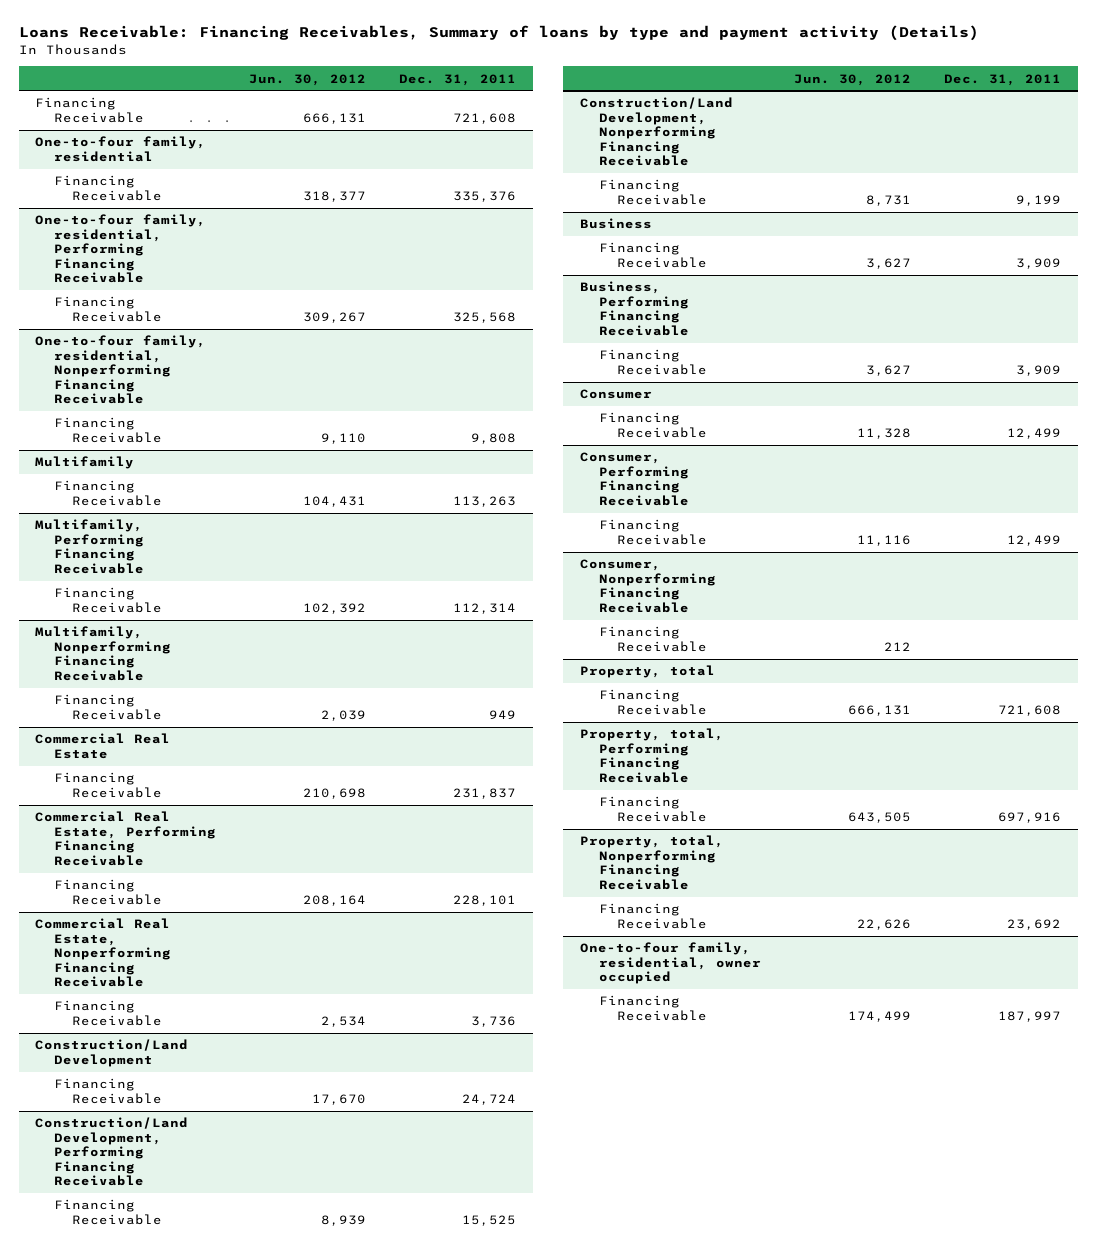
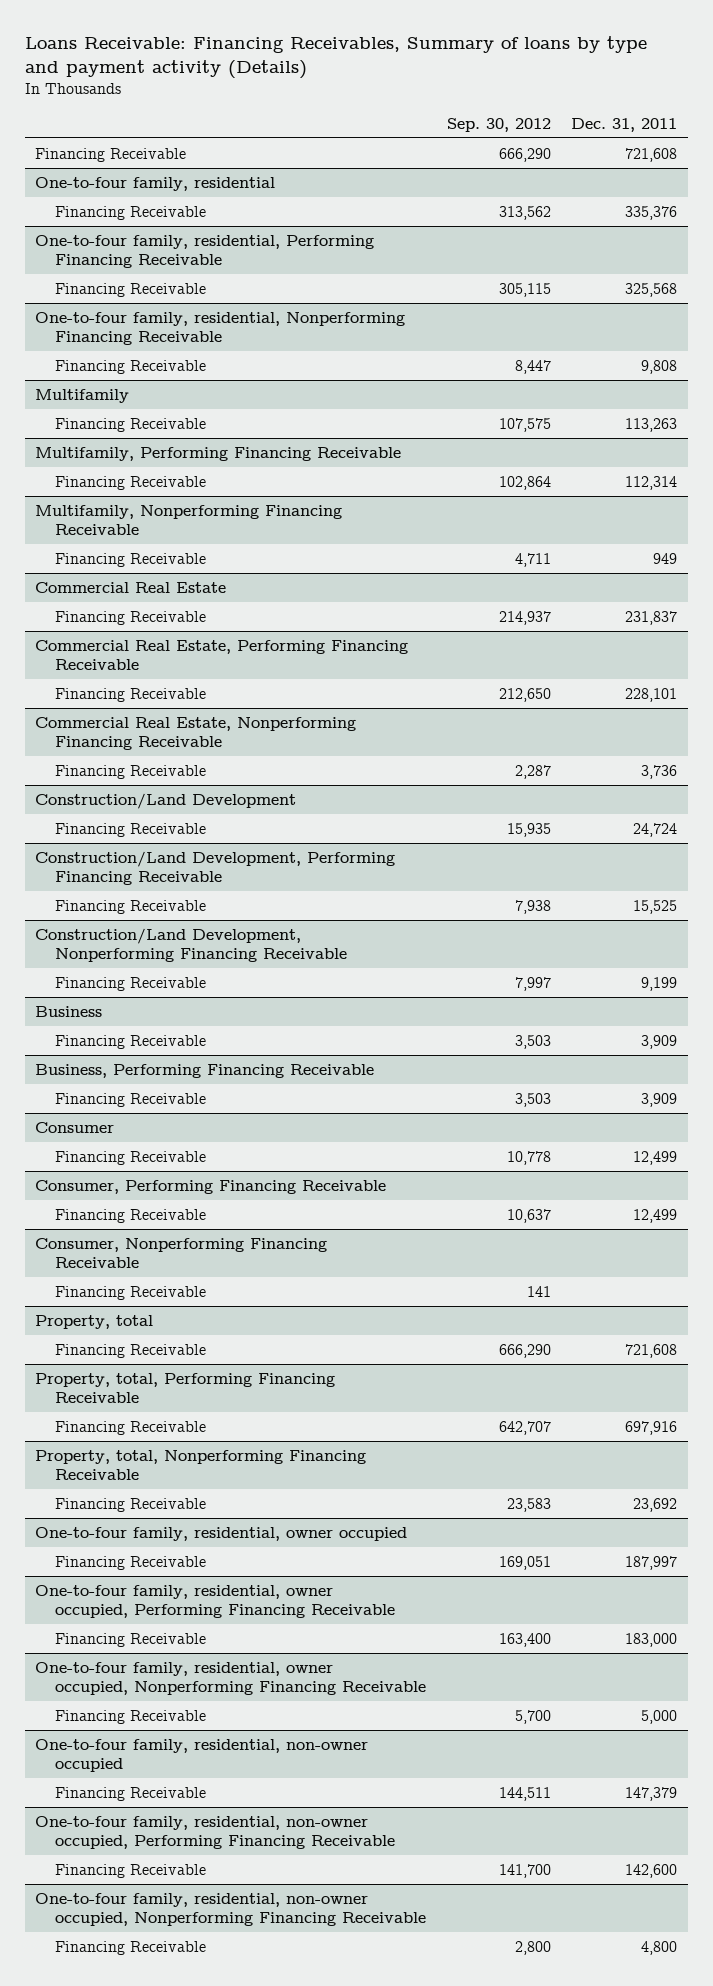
[249,73,367,86] Jun. 30, 2012 -> none
none -> [446,118,551,133] Sep. 30, 2012
none -> [35,1584,395,1619] One-to-four family, residential, owner occupied, Performing Financing Receivable
none -> [54,1632,206,1647] Financing Receivable
none -> [35,1661,426,1696] One-to-four family, residential, owner occupied, Nonperforming Financing Receivable
none -> [54,1709,206,1724] Financing Receivable
none -> [35,1738,369,1773] One-to-four family, residential, non-owner occupied
none -> [54,1786,206,1801] Financing Receivable
none -> [35,1815,395,1850] One-to-four family, residential, non-owner occupied, Performing Financing Receivable
none -> [54,1863,206,1878] Financing Receivable
none -> [35,1892,426,1927] One-to-four family, residential, non-owner occupied, Nonperforming Financing Receivable
none -> [54,1940,206,1955] Financing Receivable

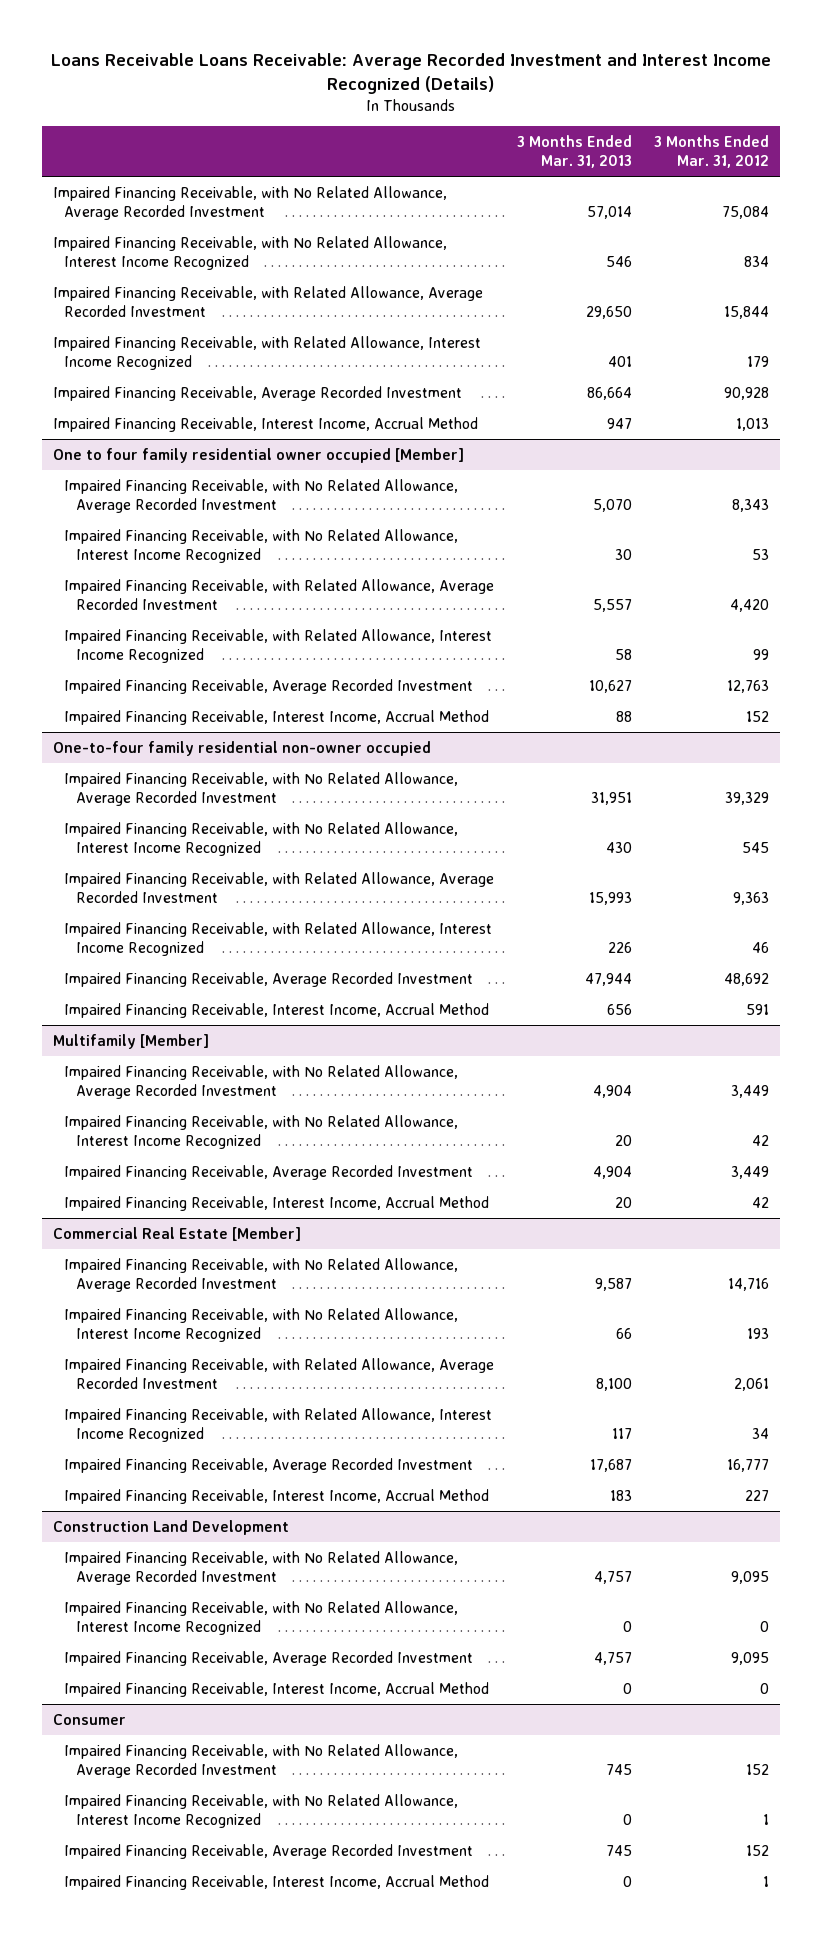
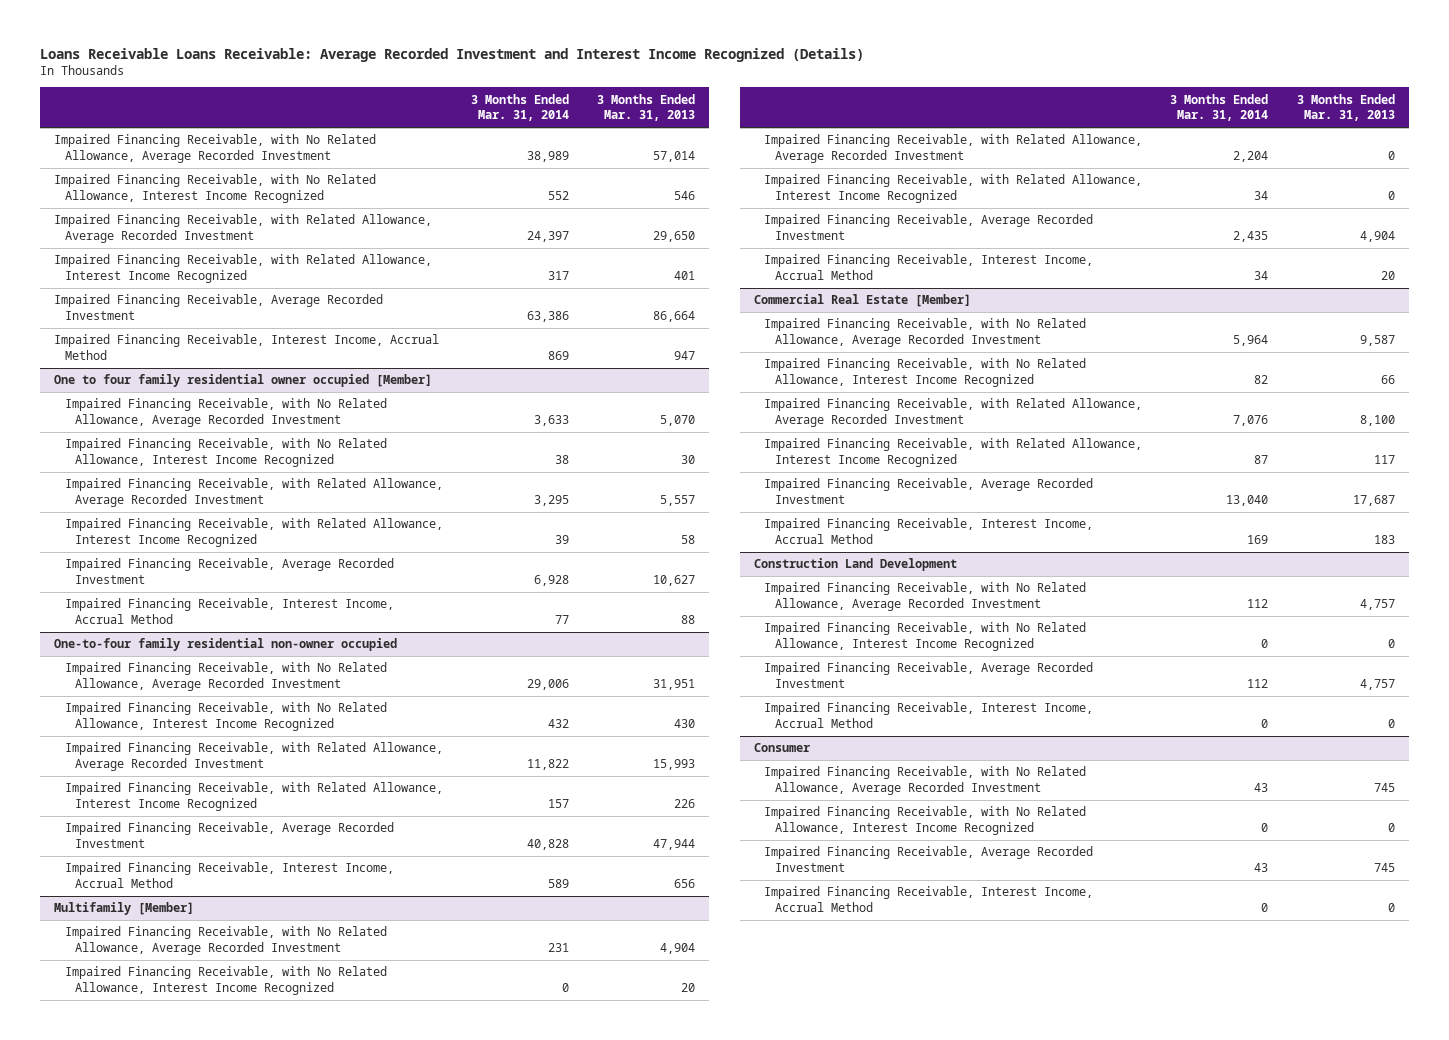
[653,135,769,168] 3 Months Ended Mar. 31, 2012 -> none
none -> [470,93,569,122] 3 Months Ended Mar. 31, 2014
none -> [764,134,1143,163] Impaired Financing Receivable, with Related Allowance, Average Recorded Investment
none -> [764,174,1143,203] Impaired Financing Receivable, with Related Allowance, Interest Income Recognized

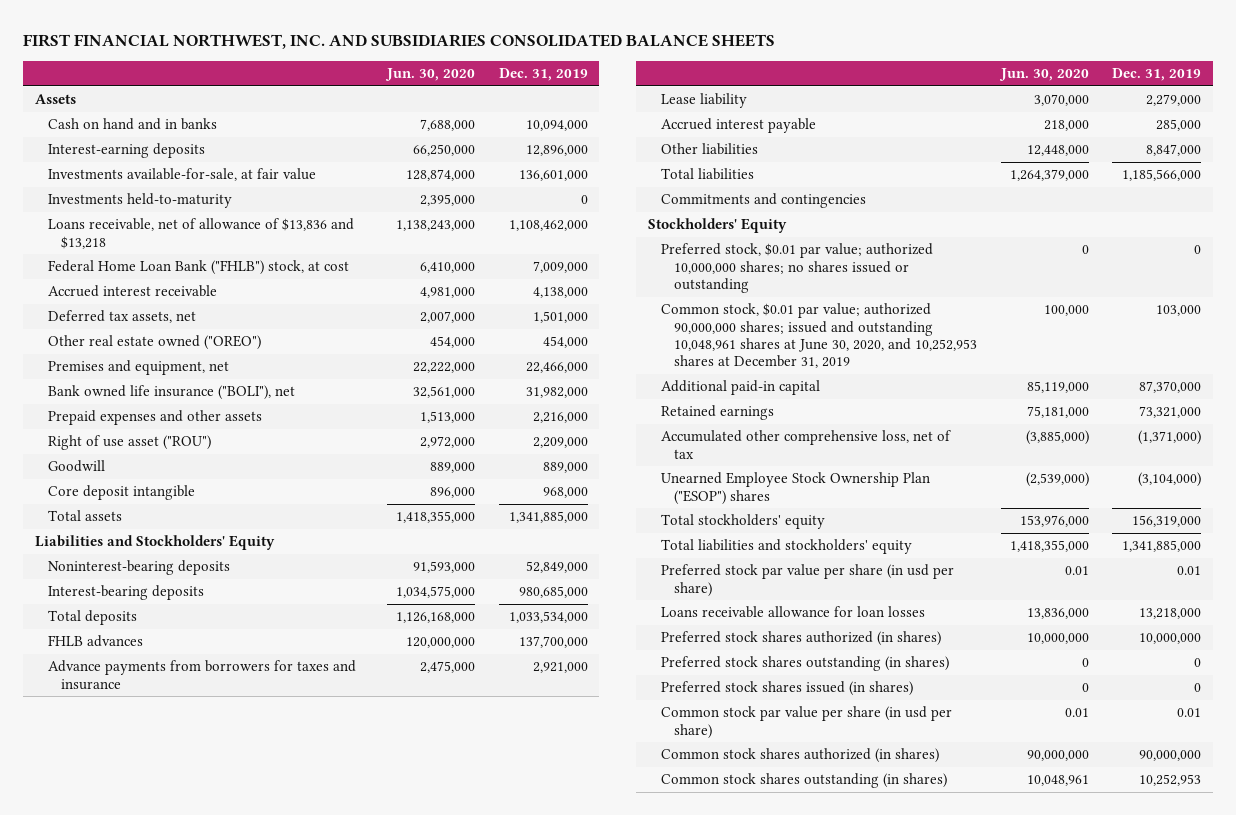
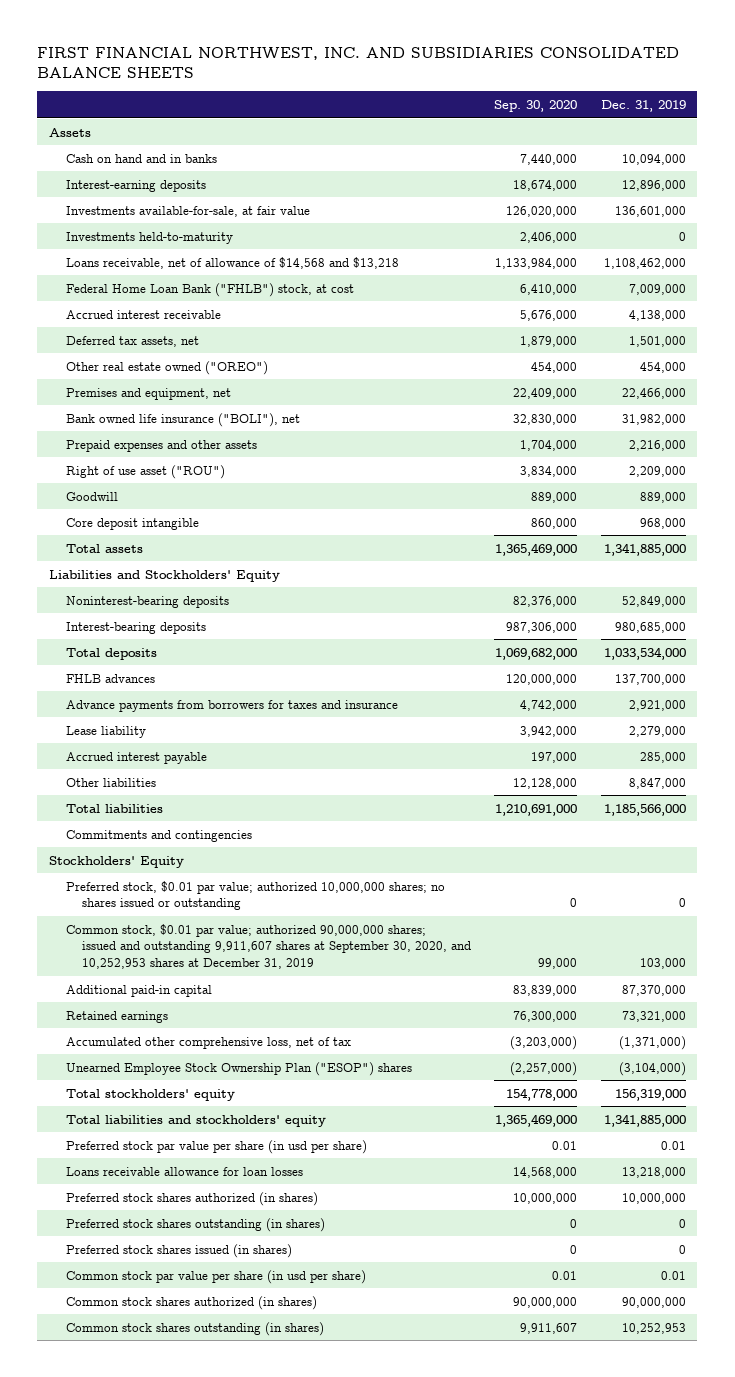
[385,68,476,82] Jun. 30, 2020 -> none
none -> [494,99,578,112] Sep. 30, 2020
[47,218,354,249] Loans receivable, net of allowance of $13,836 and $13,218 -> [65,256,399,269] Loans receivable, net of allowance of $14,568 and $13,218
[661,303,978,369] Common stock, $0.01 par value; authorized 90,000,000 shares; issued and outstanding 10,048,961 shares at June 30, 2020, and 10,252,953 shares at December 31, 2019 -> [65,923,471,970] Common stock, $0.01 par value; authorized 90,000,000 shares; issued and outstanding 9,911,607 shares at September 30, 2020, and 10,252,953 shares at December 31, 2019

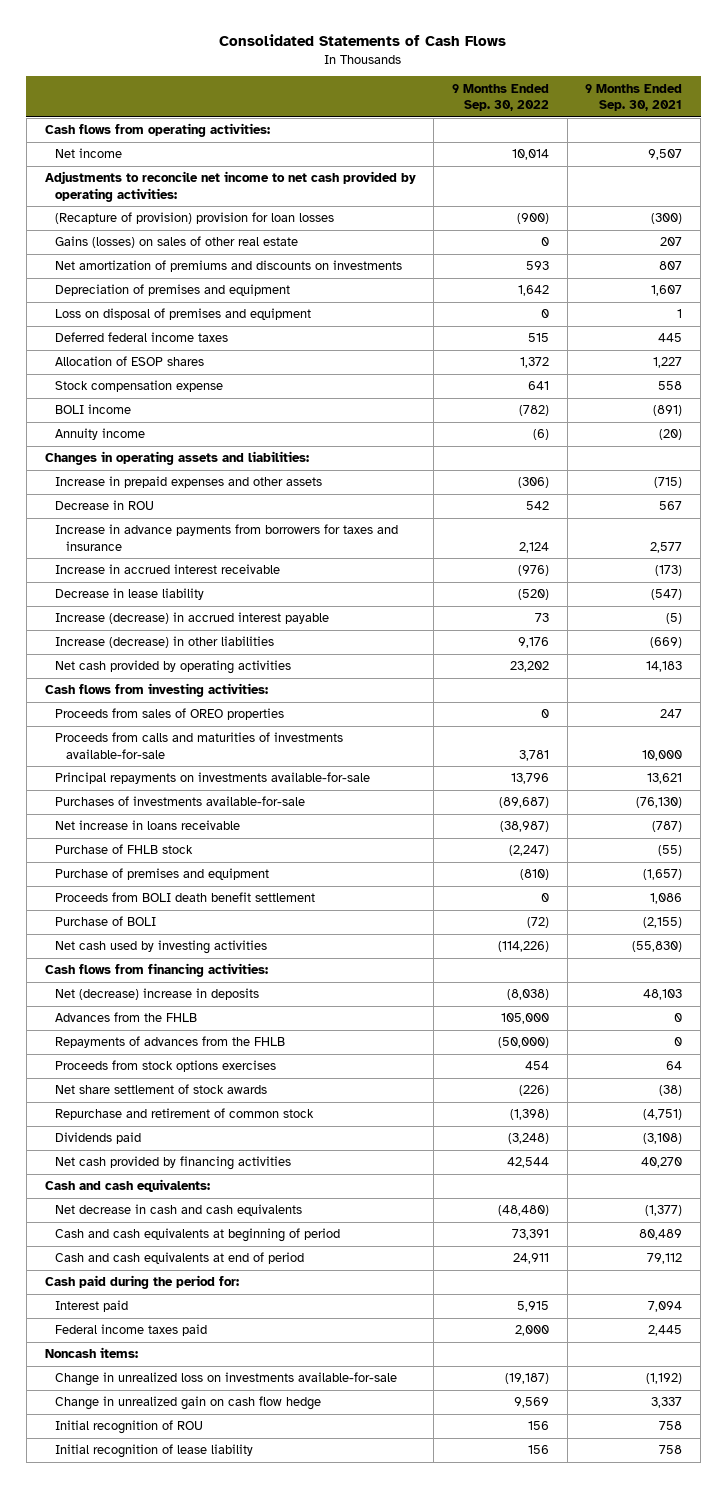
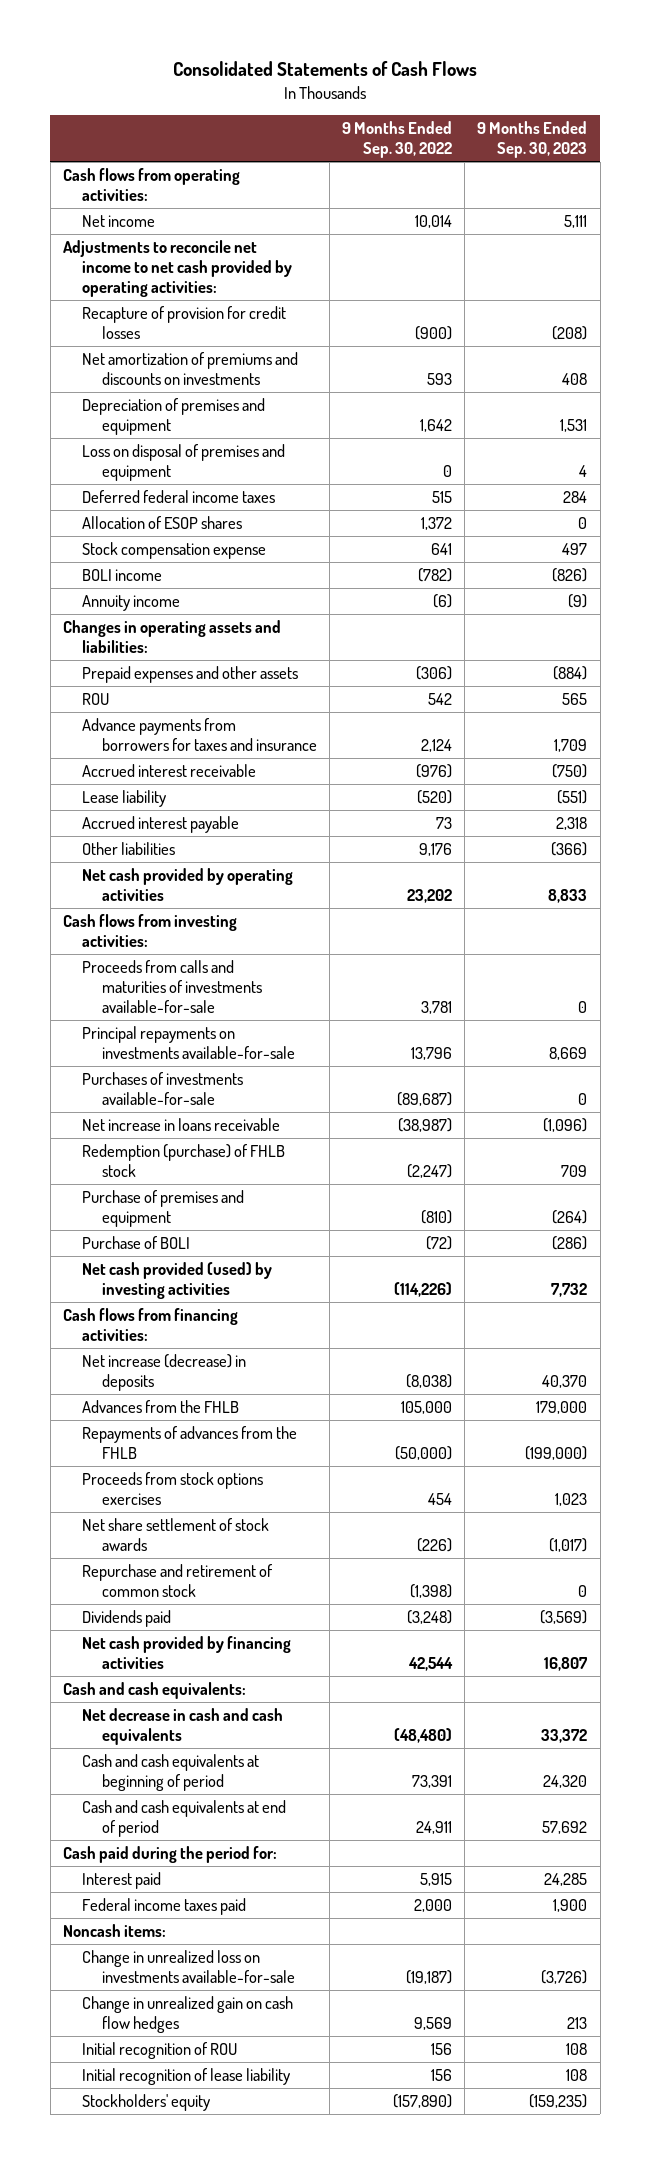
[585,83,683,112] 9 Months Ended Sep. 30, 2021 -> none
none -> [477,121,588,159] 9 Months Ended Sep. 30, 2023
[55,236,299,249] Gains (losses) on sales of other real estate -> none
[55,212,335,225] (Recapture of provision) provision for loan losses -> [82,305,287,340] Recapture of provision for credit losses
[55,476,323,489] Increase in prepaid expenses and other assets -> [82,665,299,683] Prepaid expenses and other assets
[55,500,155,511] Decrease in ROU -> [82,692,110,705] ROU
[55,524,399,551] Increase in advance payments from borrowers for taxes and insurance -> [82,717,317,752] Advance payments from borrowers for taxes and insurance
[55,564,281,575] Increase in accrued interest receivable -> [82,763,257,777] Accrued interest receivable
[55,588,205,601] Decrease in lease liability -> [82,789,167,807] Lease liability
[55,612,330,625] Increase (decrease) in accrued interest payable -> [82,815,240,833] Accrued interest payable
[55,636,275,649] Increase (decrease) in other liabilities -> [82,841,176,855] Other liabilities
[55,708,285,721] Proceeds from sales of OREO properties -> none
[55,844,194,855] Purchase of FHLB stock -> [82,1143,286,1178] Redemption (purchase) of FHLB stock
[55,892,316,903] Proceeds from BOLI death benefit settlement -> none
[55,940,268,955] Net cash used by investing activities -> [82,1261,273,1300] Net cash provided (used) by investing activities
[55,988,260,1001] Net (decrease) increase in deposits -> [82,1353,247,1392] Net increase (decrease) in deposits
[55,1396,322,1411] Change in unrealized gain on cash flow hedge -> [82,1995,294,2034] Change in unrealized gain on cash flow hedges
none -> [82,2093,211,2111] Stockholders' equity

